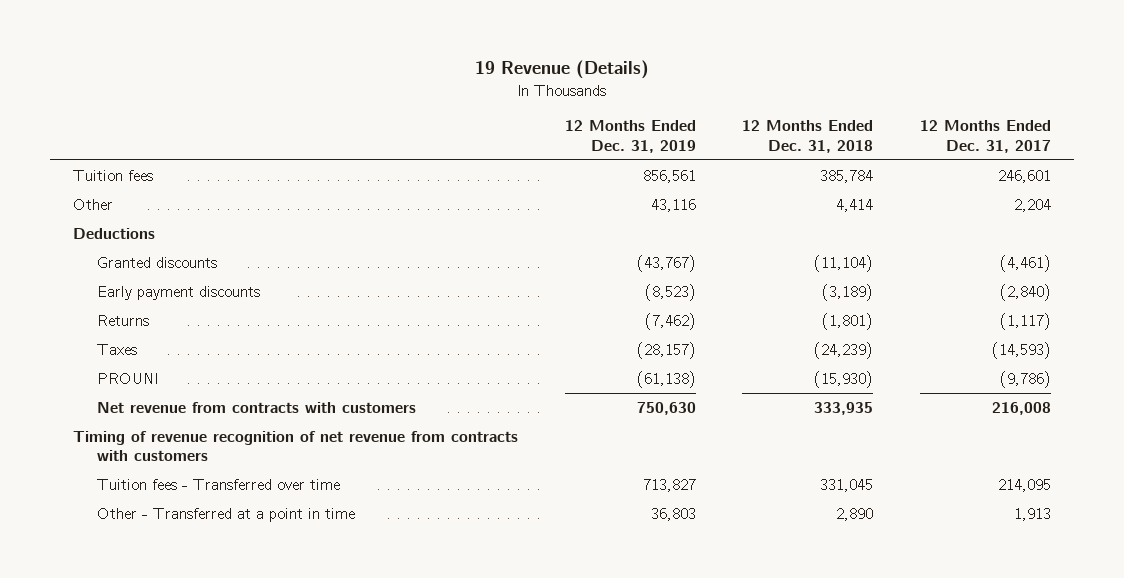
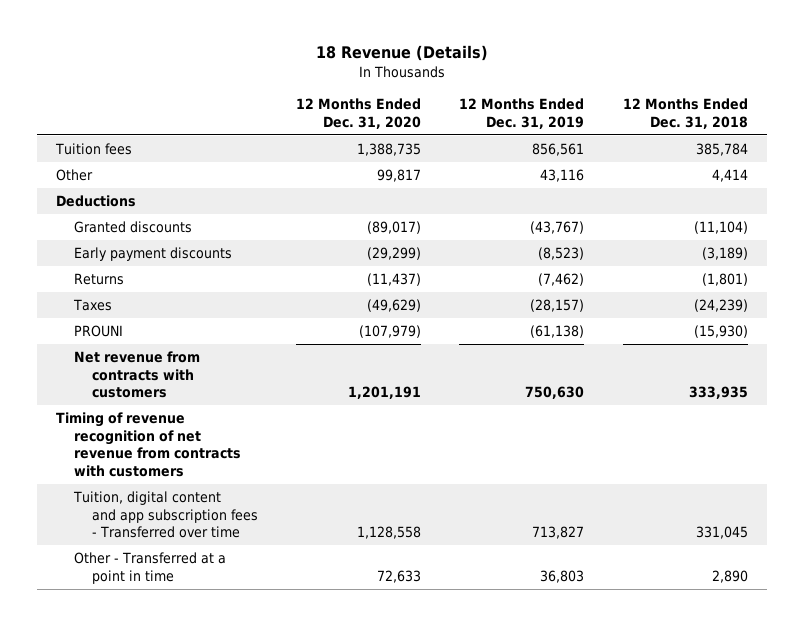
[474,60,649,80] 19 Revenue (Details) -> [315,45,488,62] 18 Revenue (Details)
[919,120,1051,153] 12 Months Ended Dec. 31, 2017 -> none
none -> [296,98,422,129] 12 Months Ended Dec. 31, 2020
[96,479,340,491] Tuition fees - Transferred over time -> [72,491,259,539] Tuition, digital content and app subscription fees - Transferred over time

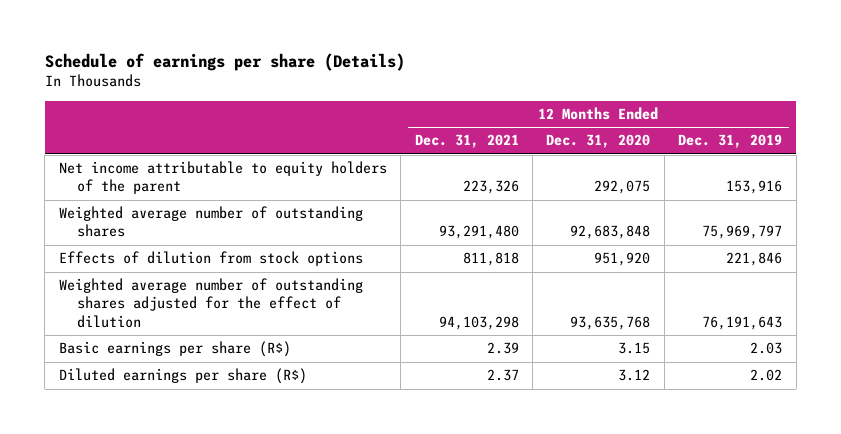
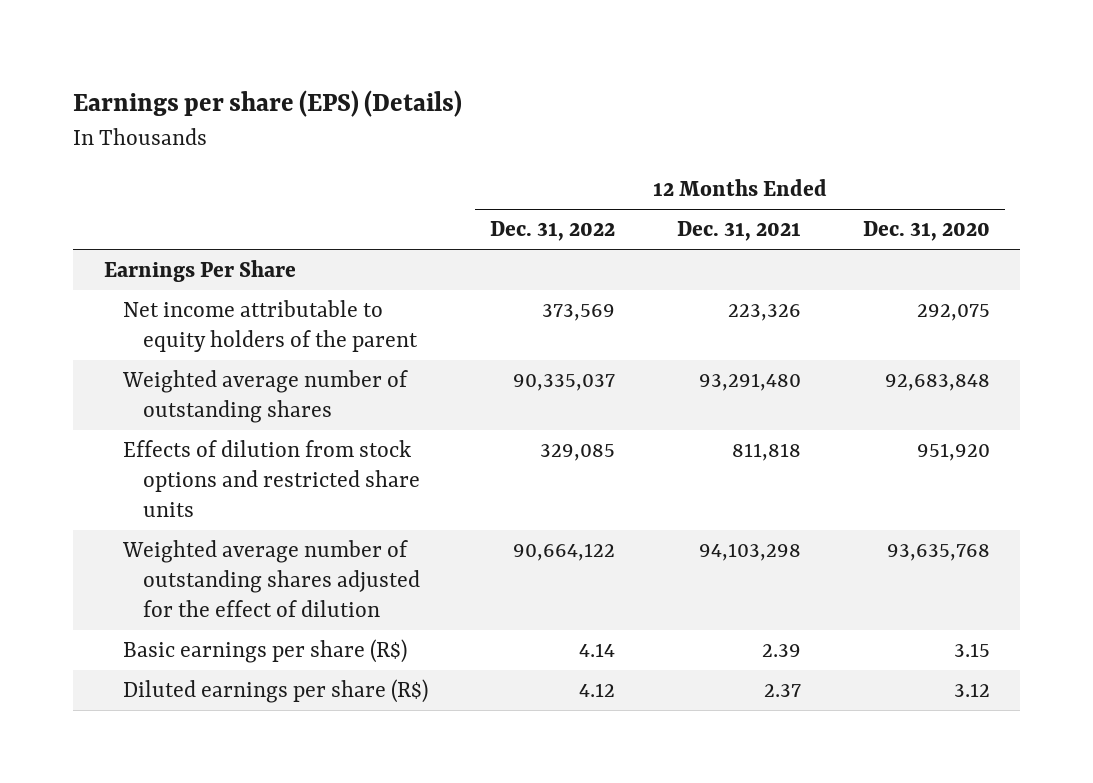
[44,52,405,71] Schedule of earnings per share (Details) -> [72,90,462,118] Earnings per share (EPS) (Details)
[678,134,783,149] Dec. 31, 2019 -> none
none -> [490,221,616,242] Dec. 31, 2022
none -> [103,260,296,283] Earnings Per Share
[58,251,363,267] Effects of dilution from stock options -> [123,440,420,517] Effects of dilution from stock options and restricted share units

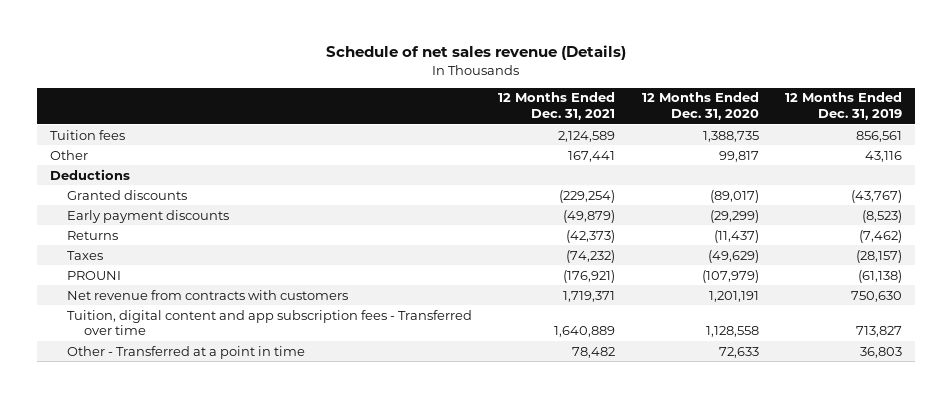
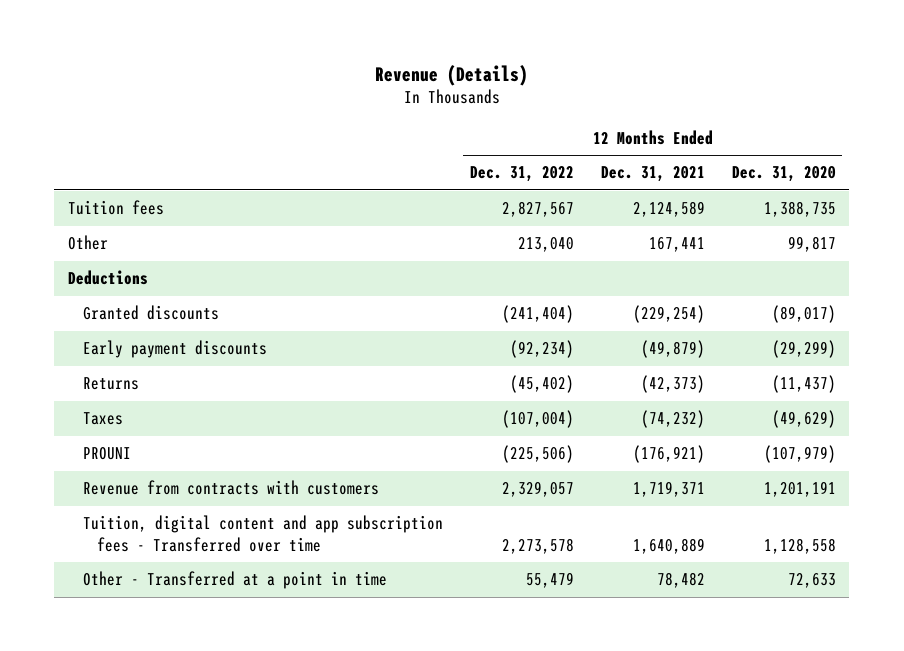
[325,45,626,61] Schedule of net sales revenue (Details) -> [374,64,528,86] Revenue (Details)
[784,92,902,121] 12 Months Ended Dec. 31, 2019 -> none
none -> [469,166,574,183] Dec. 31, 2022
[67,289,349,300] Net revenue from contracts with customers -> [82,480,379,496] Revenue from contracts with customers

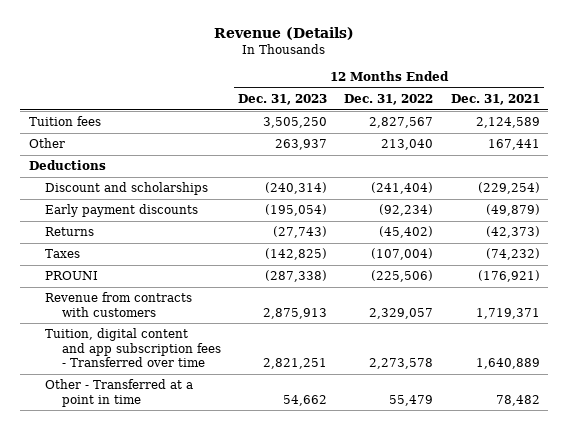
[731,166,836,183] Dec. 31, 2020 -> none
none -> [238,93,328,105] Dec. 31, 2023
[82,305,219,321] Granted discounts -> [45,182,209,196] Discount and scholarships

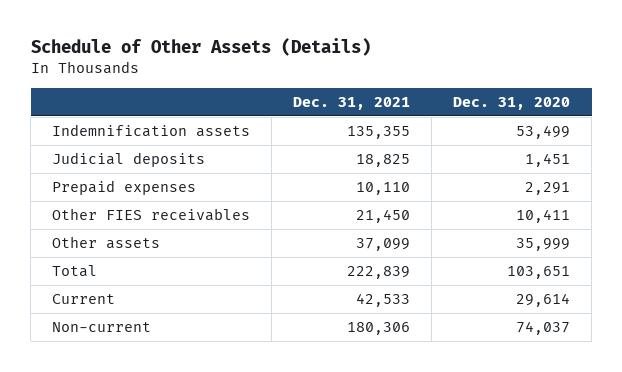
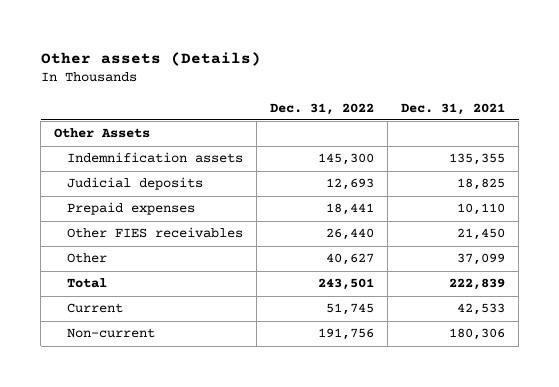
[30,38,371,57] Schedule of Other Assets (Details) -> [40,51,261,66] Other assets (Details)
[453,96,571,110] Dec. 31, 2020 -> none
none -> [270,102,375,115] Dec. 31, 2022
none -> [54,128,151,139] Other Assets
[52,236,161,250] Other assets -> [67,253,108,264] Other

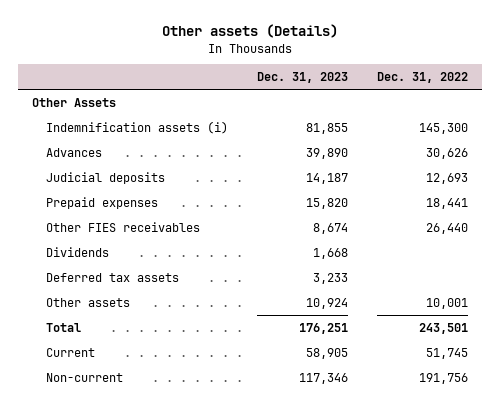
[401,102,506,115] Dec. 31, 2021 -> none
none -> [256,72,348,84] Dec. 31, 2023
[67,152,244,164] Indemnification assets -> [46,120,229,134] Indemnification assets (i)
none -> [46,147,103,157] Advances
none -> [46,246,110,257] Dividends
none -> [46,272,180,282] Deferred tax assets
[67,253,108,264] Other -> [46,297,131,307] Other assets
[326,253,375,266] 40,627 -> [425,297,468,309] 10,001

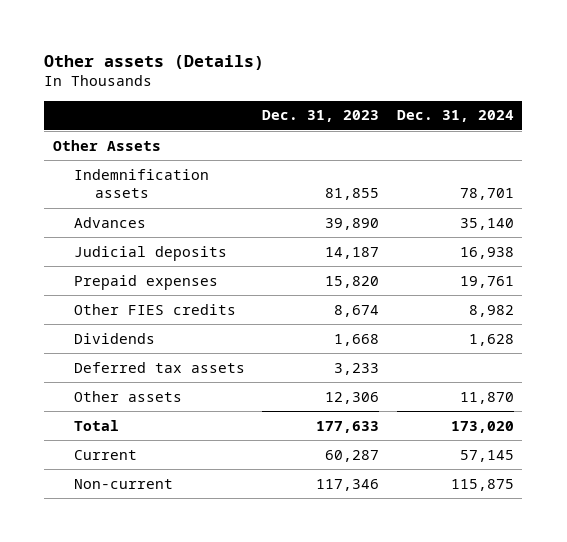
[376,72,468,84] Dec. 31, 2022 -> none
none -> [396,110,514,123] Dec. 31, 2024
[46,120,229,134] Indemnification assets (i) -> [73,168,209,199] Indemnification assets
[46,221,201,232] Other FIES receivables -> [73,303,236,315] Other FIES credits
[305,297,348,309] 10,924 -> [325,391,380,404] 12,306
[298,322,348,334] 176,251 -> [316,420,380,433] 177,633
[305,347,348,359] 58,905 -> [325,449,380,462] 60,287

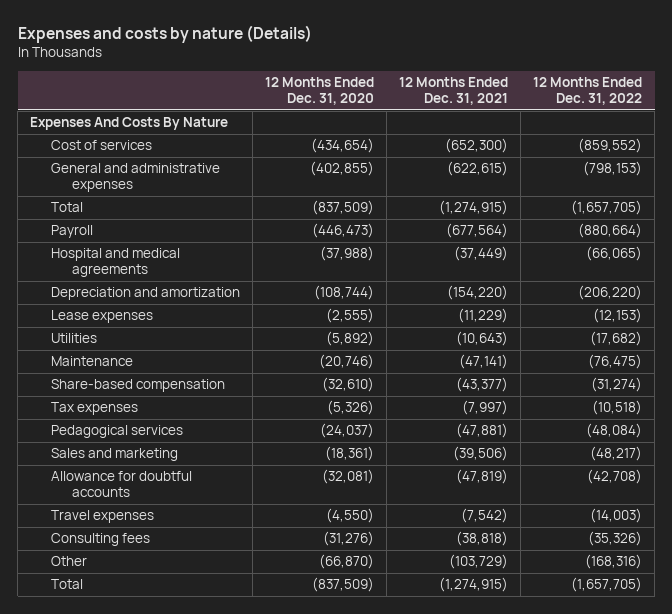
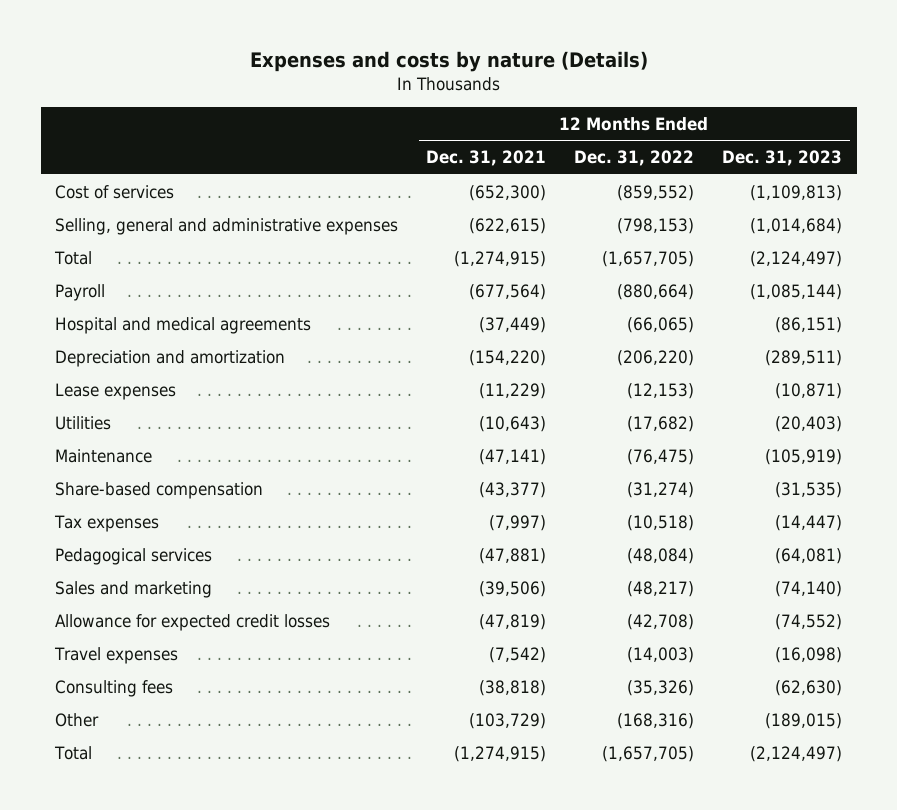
[265,77,375,105] 12 Months Ended Dec. 31, 2020 -> none
none -> [722,150,843,167] Dec. 31, 2023
[30,117,229,131] Expenses And Costs By Nature -> none
[51,163,221,193] General and administrative expenses -> [54,217,398,235] Selling, general and administrative expenses
[51,471,193,498] Allowance for doubtful accounts -> [54,613,330,631] Allowance for expected credit losses

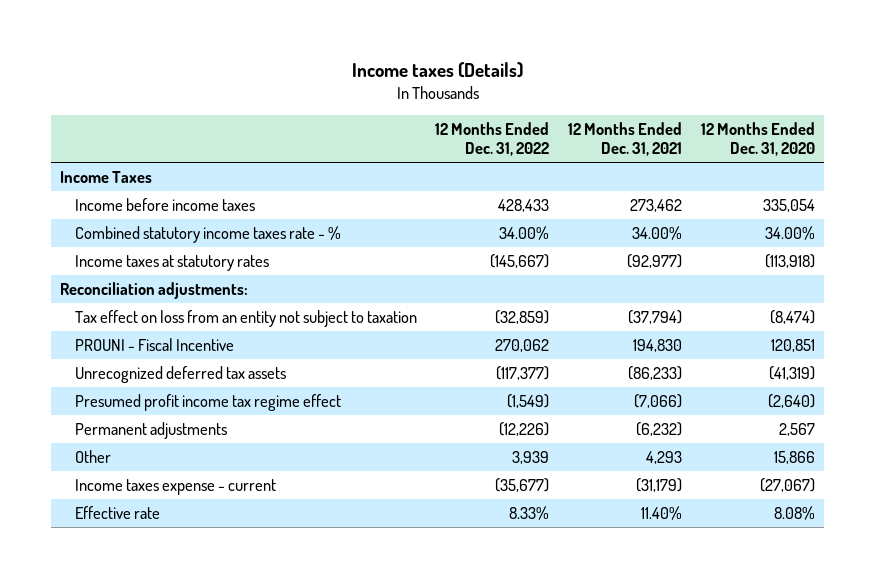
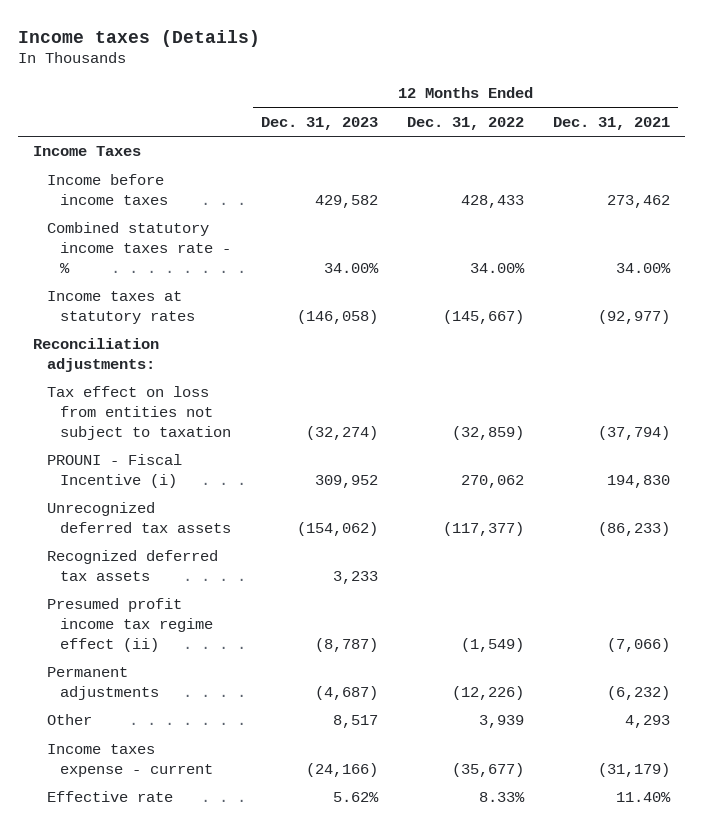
[700,122,815,157] 12 Months Ended Dec. 31, 2020 -> none
none -> [260,117,378,131] Dec. 31, 2023
[74,309,417,327] Tax effect on loss from an entity not subject to taxation -> [46,386,232,440] Tax effect on loss from entities not subject to taxation
[74,337,234,351] PROUNI - Fiscal Incentive -> [46,454,182,489] PROUNI - Fiscal Incentive (i)
none -> [46,550,218,582] Recognized deferred tax assets
[74,393,341,411] Presumed profit income tax regime effect -> [46,598,214,652] Presumed profit income tax regime effect (ii)

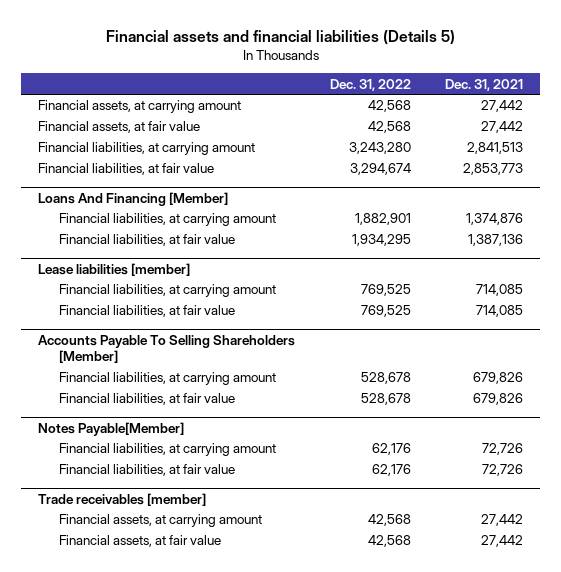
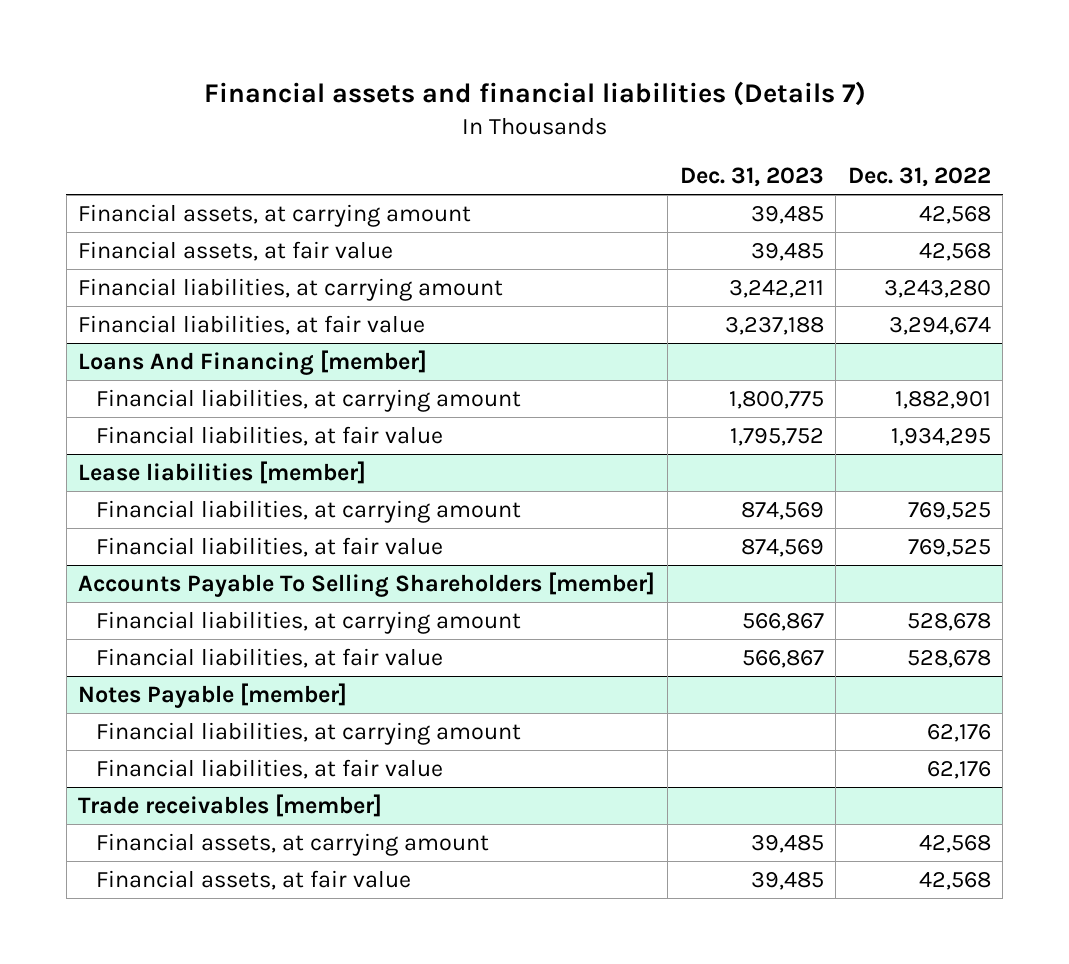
[105,29,455,45] Financial assets and financial liabilities (Details 5) -> [203,81,866,107] Financial assets and financial liabilities (Details 7)
[445,78,524,91] Dec. 31, 2021 -> none
none -> [679,167,824,188] Dec. 31, 2023
[37,191,228,206] Loans And Financing [Member] -> [78,349,428,375] Loans And Financing [member]
[37,334,295,364] Accounts Payable To Selling Shareholders [Member] -> [78,571,656,597] Accounts Payable To Selling Shareholders [member]
[37,421,184,436] Notes Payable[Member] -> [78,682,348,708] Notes Payable [member]

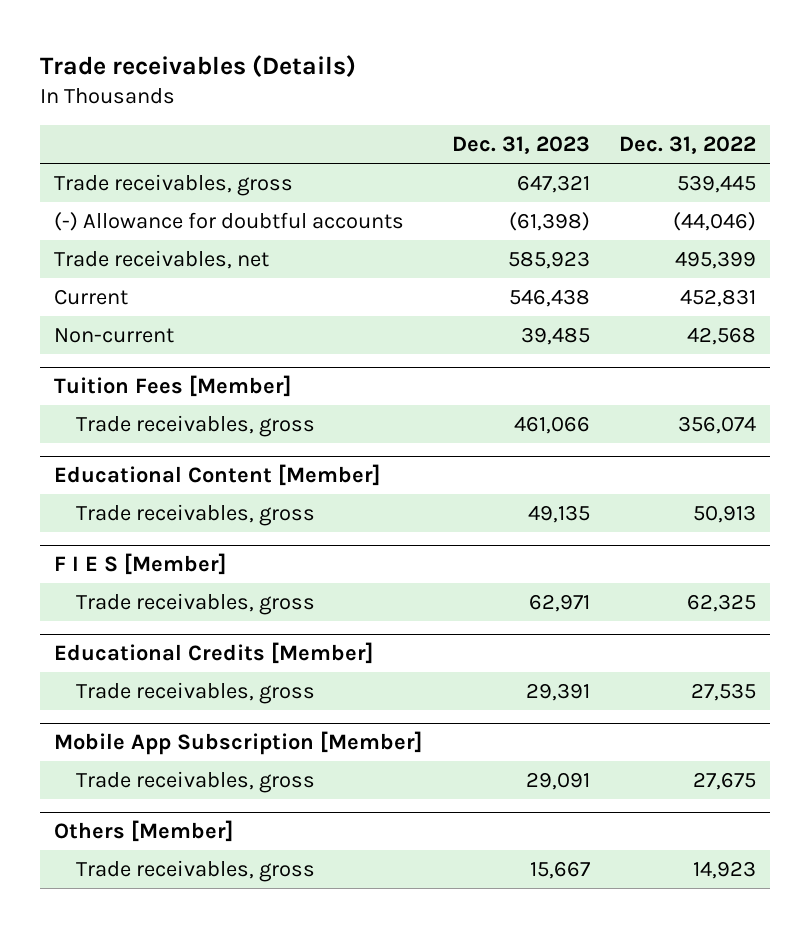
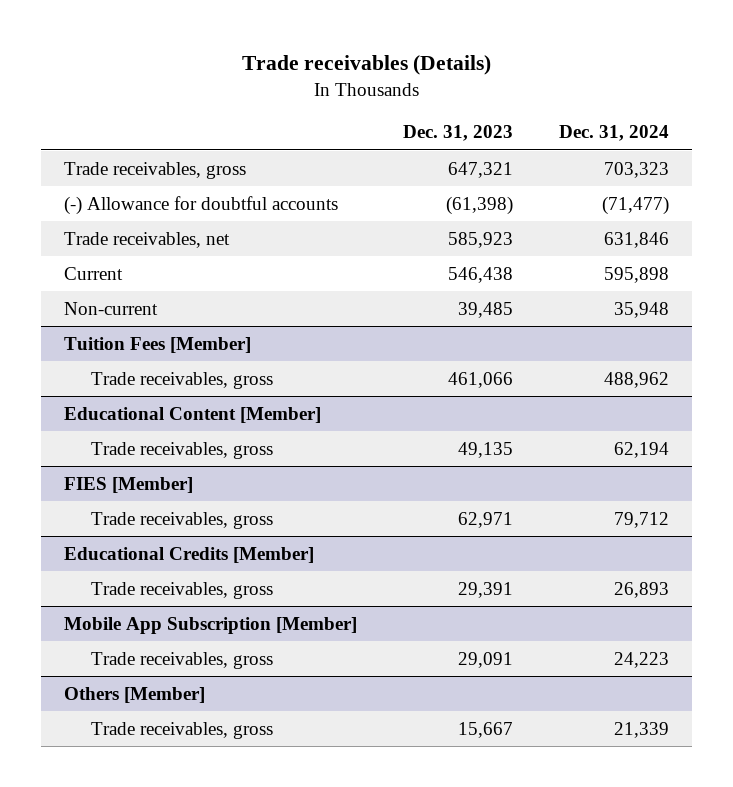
[618,136,756,155] Dec. 31, 2022 -> none
none -> [559,125,670,142] Dec. 31, 2024
[54,553,227,576] F I E S [Member] -> [64,476,194,493] FIES [Member]

